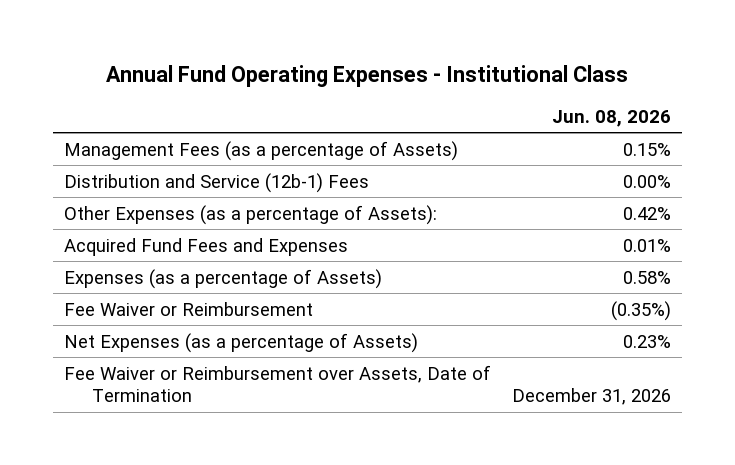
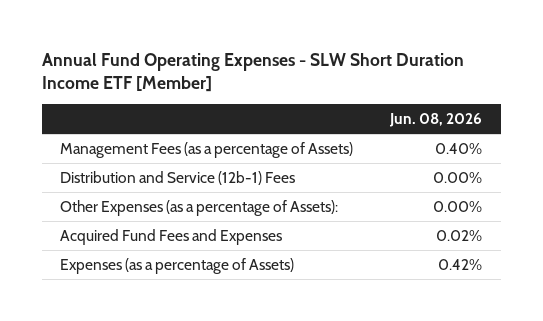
[106,64,629,87] Annual Fund Operating Expenses - Institutional Class -> [41,52,464,93] Annual Fund Operating Expenses - SLW Short Duration Income ETF [Member]
[623,142,672,156] 0.15% -> [435,142,483,154] 0.40%
[63,301,313,316] Fee Waiver or Reimbursement -> none
[63,332,418,353] Net Expenses (as a percentage of Assets) -> none
[63,364,491,403] Fee Waiver or Reimbursement over Assets, Date of Termination -> none
[623,206,672,220] 0.42% -> [433,200,483,212] 0.00%
[623,238,672,252] 0.01% -> [436,229,483,241] 0.02%
[623,270,672,284] 0.58% -> [438,258,483,270] 0.42%

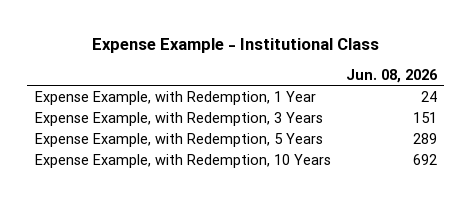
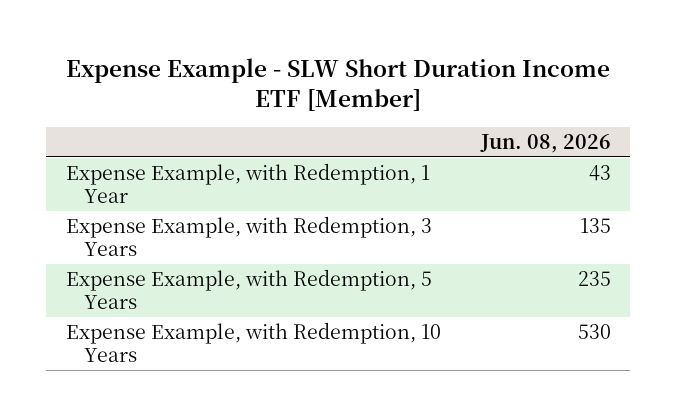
[91,37,379,53] Expense Example - Institutional Class -> [66,57,611,112] Expense Example - SLW Short Duration Income ETF [Member]
[420,90,437,102] 24 -> [588,165,611,182] 43
[412,111,437,123] 151 -> [579,218,611,234] 135
[412,132,437,144] 289 -> [577,271,611,287] 235
[412,153,437,165] 692 -> [577,324,611,340] 530

